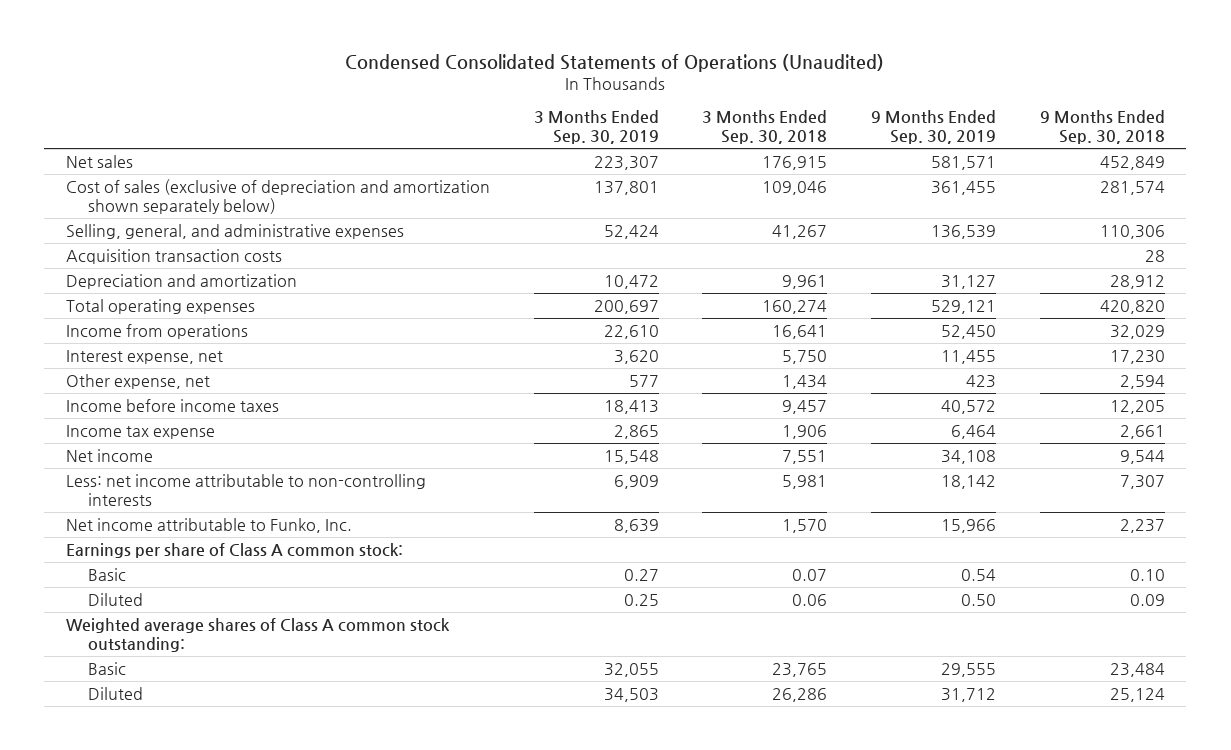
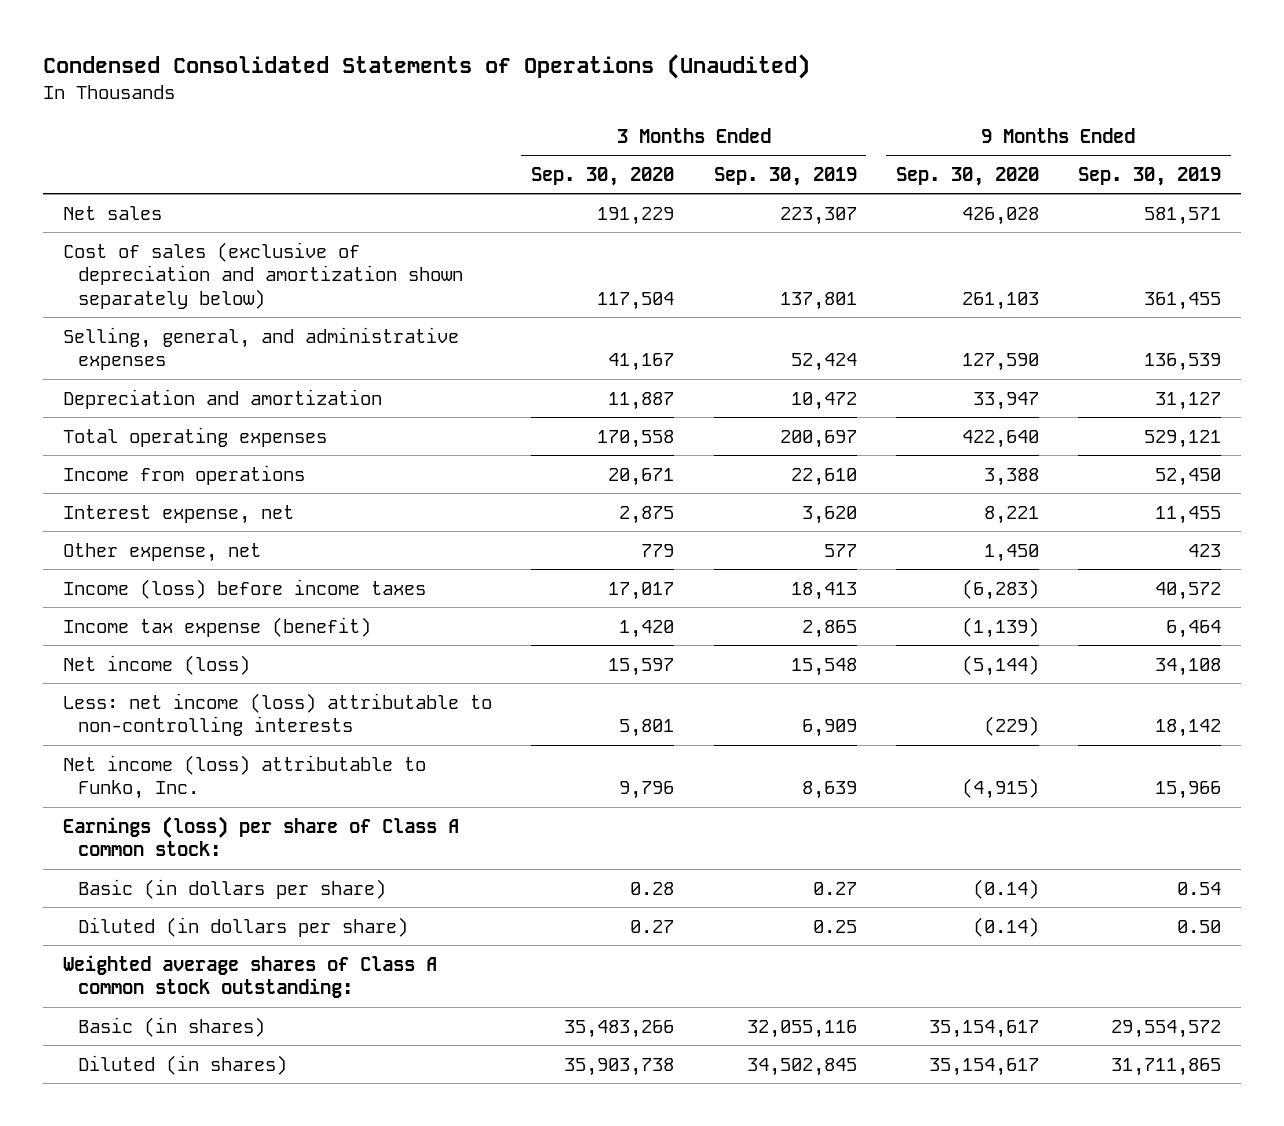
[702,109,828,144] 3 Months Ended Sep. 30, 2018 -> none
[1039,109,1165,144] 9 Months Ended Sep. 30, 2018 -> none
none -> [531,166,675,186] Sep. 30, 2020
none -> [895,166,1039,186] Sep. 30, 2020
[66,249,283,265] Acquisition transaction costs -> none
[66,399,280,413] Income before income taxes -> [63,578,427,599] Income (loss) before income taxes
[66,425,216,440] Income tax expense -> [63,616,372,637] Income tax expense (benefit)
[66,449,154,463] Net income -> [63,654,251,675] Net income (loss)
[66,474,427,506] Less: net income attributable to non-controlling interests -> [63,692,493,737] Less: net income (loss) attributable to non-controlling interests
[66,518,353,534] Net income attributable to Funko, Inc. -> [63,754,427,800] Net income (loss) attributable to Funko, Inc.
[66,543,404,559] Earnings per share of Class A common stock: -> [63,815,460,857] Earnings (loss) per share of Class A common stock:
[88,568,127,582] Basic -> [78,878,387,899] Basic (in dollars per share)
[88,593,144,607] Diluted -> [78,916,409,937] Diluted (in dollars per share)
[88,662,127,676] Basic -> [78,1016,266,1037] Basic (in shares)
[603,663,659,678] 32,055 -> [746,1019,857,1038] 32,055,116
[940,663,996,678] 29,555 -> [1111,1019,1222,1038] 29,554,572
[88,687,144,701] Diluted -> [78,1054,288,1075] Diluted (in shares)
[603,688,659,703] 34,503 -> [746,1057,857,1076] 34,502,845
[940,688,996,703] 31,712 -> [1111,1057,1222,1076] 31,711,865

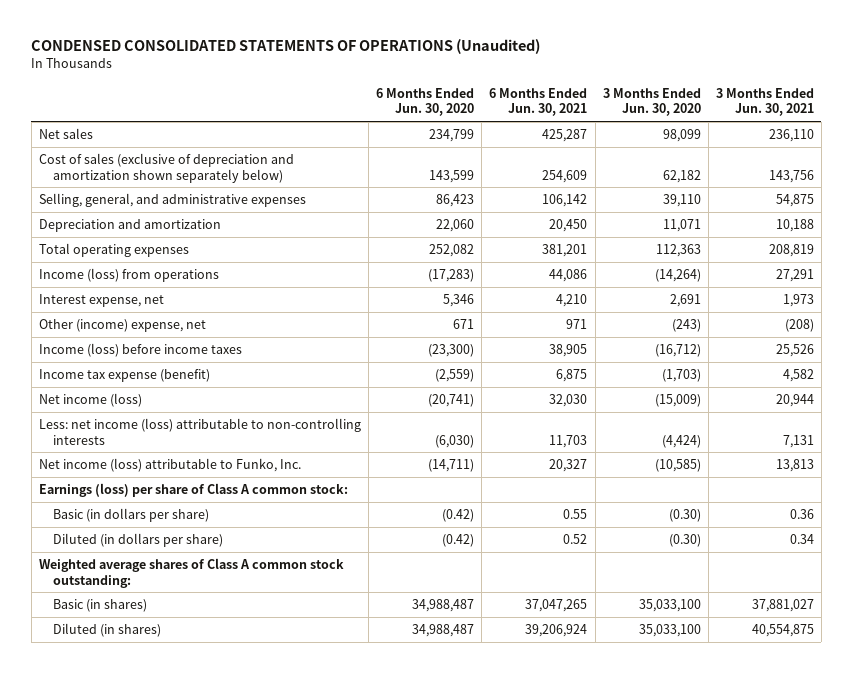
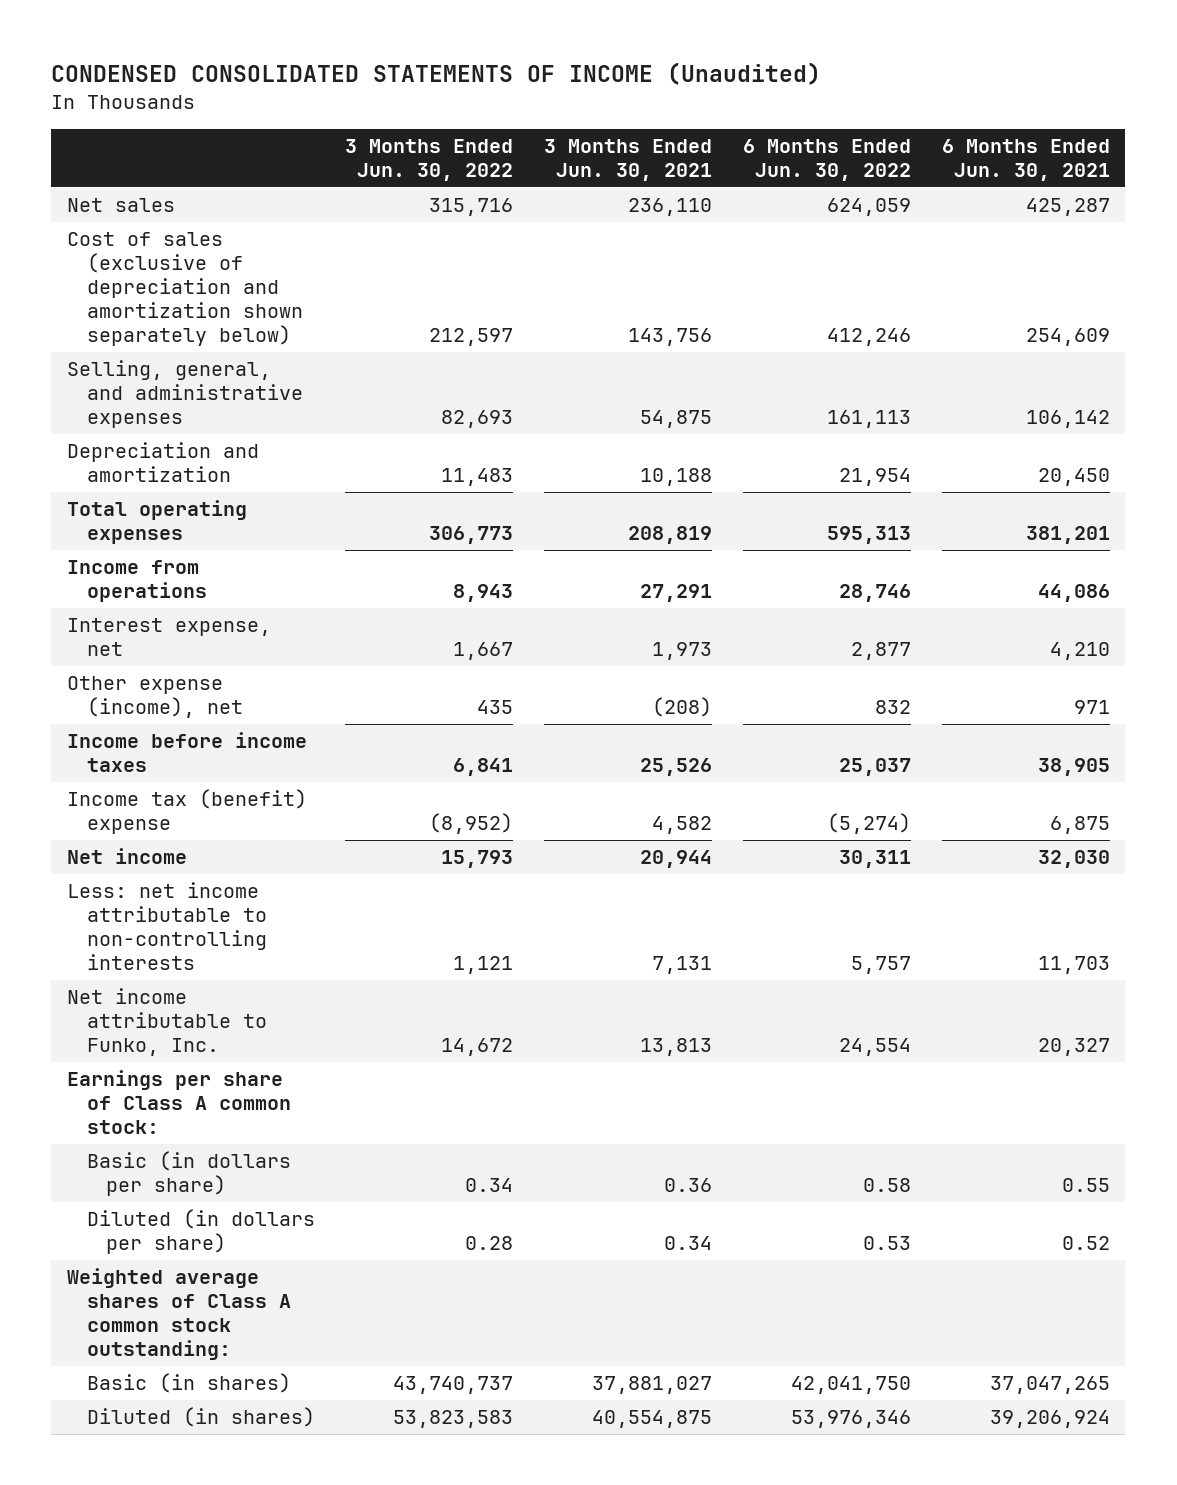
[31,39,541,55] CONDENSED CONSOLIDATED STATEMENTS OF OPERATIONS (Unaudited) -> [51,62,822,86] CONDENSED CONSOLIDATED STATEMENTS OF INCOME (Unaudited)
[376,88,475,117] 6 Months Ended Jun. 30, 2020 -> none
[602,88,701,117] 3 Months Ended Jun. 30, 2020 -> none
none -> [345,138,514,181] 3 Months Ended Jun. 30, 2022
none -> [743,138,912,181] 6 Months Ended Jun. 30, 2022
[39,268,220,283] Income (loss) from operations -> [66,560,207,603] Income from operations
[39,319,207,333] Other (income) expense, net -> [66,676,243,719] Other expense (income), net
[39,343,243,358] Income (loss) before income taxes -> [66,732,307,773] Income before income taxes
[39,369,211,383] Income tax expense (benefit) -> [66,789,307,835] Income tax (benefit) expense
[39,393,143,408] Net income (loss) -> [66,848,187,865] Net income
[39,418,362,445] Less: net income (loss) attributable to non-controlling interests -> [66,882,267,970] Less: net income attributable to non-controlling interests
[39,458,302,473] Net income (loss) attributable to Funko, Inc. -> [66,988,267,1056] Net income attributable to Funko, Inc.
[39,483,349,498] Earnings (loss) per share of Class A common stock: -> [66,1070,291,1134] Earnings per share of Class A common stock:

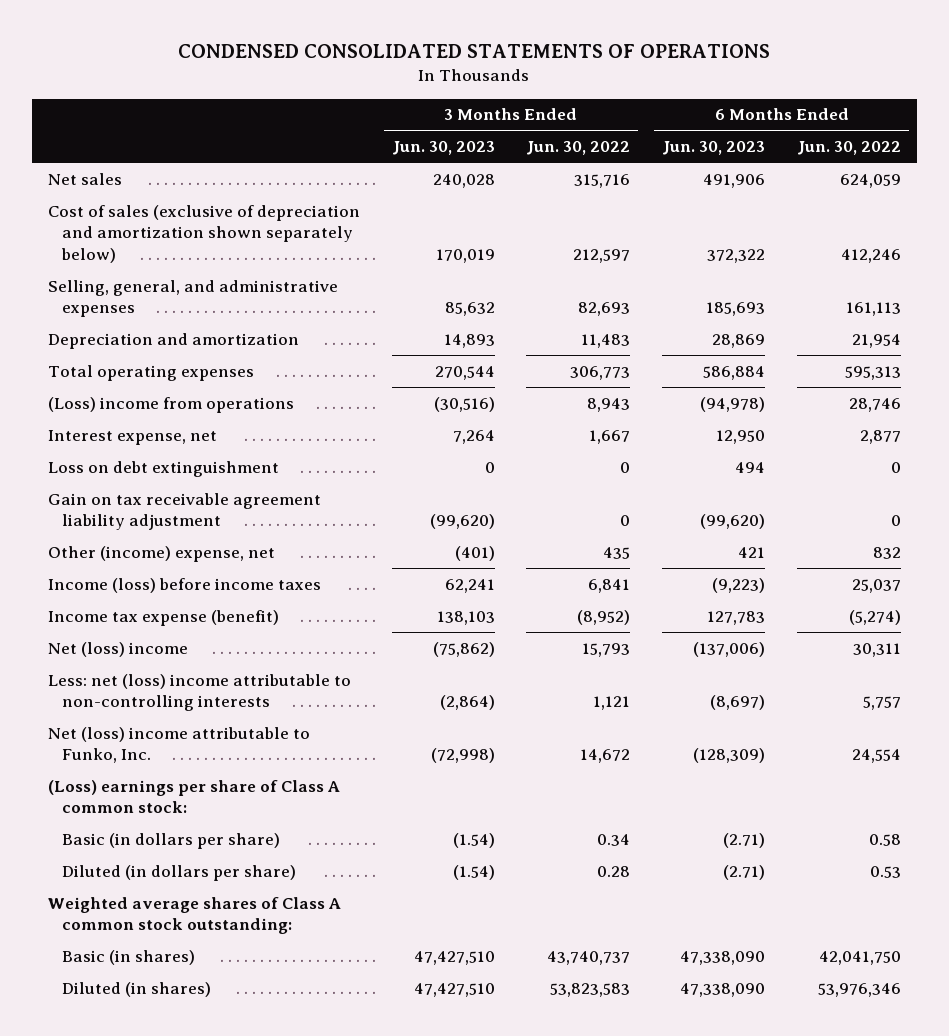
[51,62,822,86] CONDENSED CONSOLIDATED STATEMENTS OF INCOME (Unaudited) -> [178,44,771,59] CONDENSED CONSOLIDATED STATEMENTS OF OPERATIONS
[544,138,713,181] 3 Months Ended Jun. 30, 2021 -> none
[941,138,1110,181] 6 Months Ended Jun. 30, 2021 -> none
none -> [391,141,495,156] Jun. 30, 2023
none -> [662,141,766,156] Jun. 30, 2023
[66,560,207,603] Income from operations -> [47,396,294,413] (Loss) income from operations
none -> [47,460,279,477] Loss on debt extinguishment
none -> [47,492,321,531] Gain on tax receivable agreement liability adjustment
[66,676,243,719] Other expense (income), net -> [47,545,275,562] Other (income) expense, net
[66,732,307,773] Income before income taxes -> [47,577,321,593] Income (loss) before income taxes
[66,789,307,835] Income tax (benefit) expense -> [47,609,279,626] Income tax expense (benefit)
[66,848,187,865] Net income -> [47,641,188,657] Net (loss) income
[66,882,267,970] Less: net income attributable to non-controlling interests -> [47,673,351,712] Less: net (loss) income attributable to non-controlling interests
[66,988,267,1056] Net income attributable to Funko, Inc. -> [47,726,310,764] Net (loss) income attributable to Funko, Inc.
[66,1070,291,1134] Earnings per share of Class A common stock: -> [47,779,340,814] (Loss) earnings per share of Class A common stock:

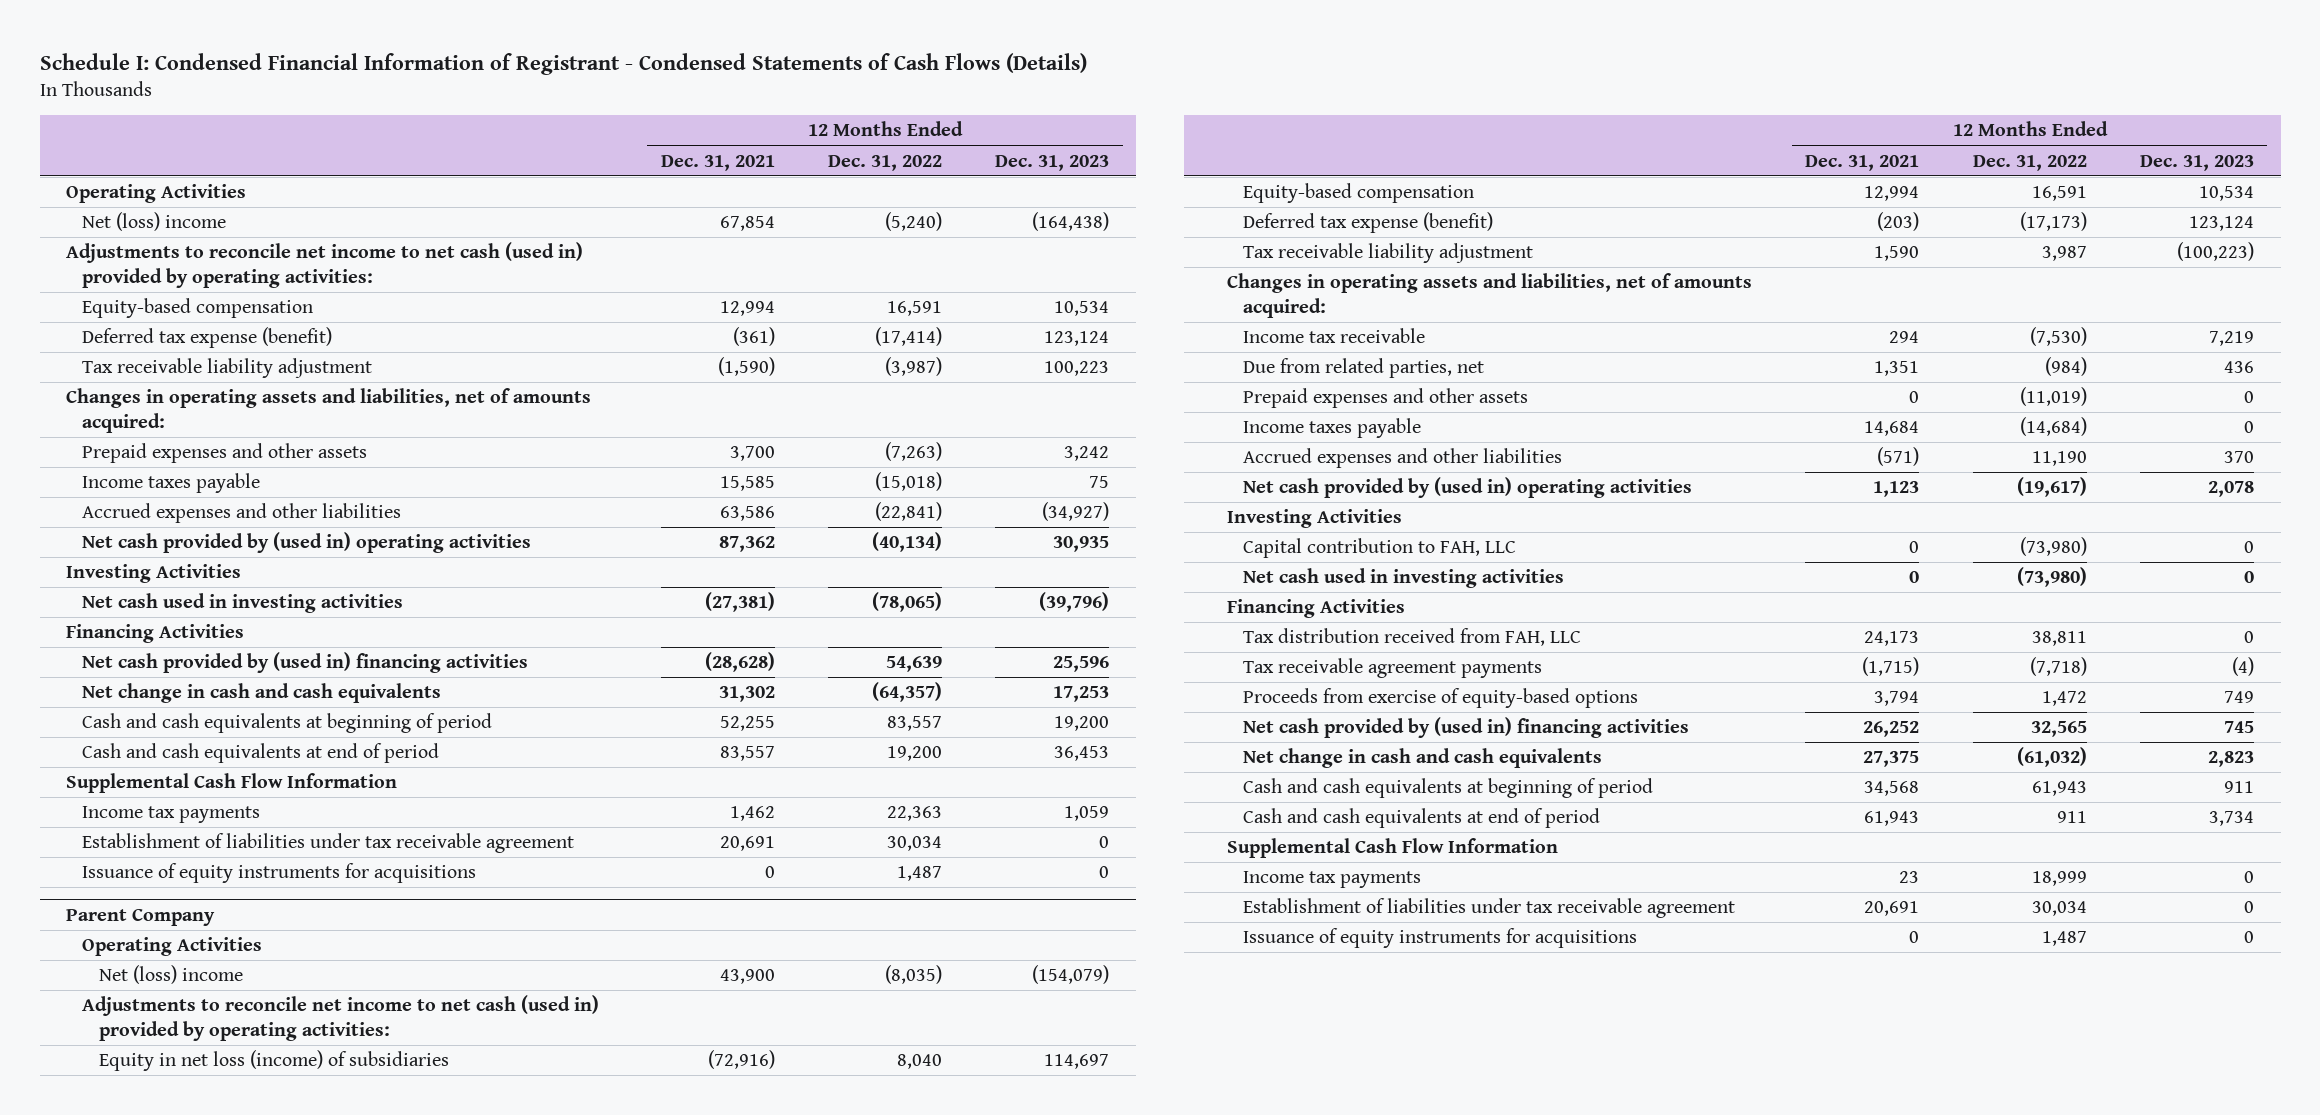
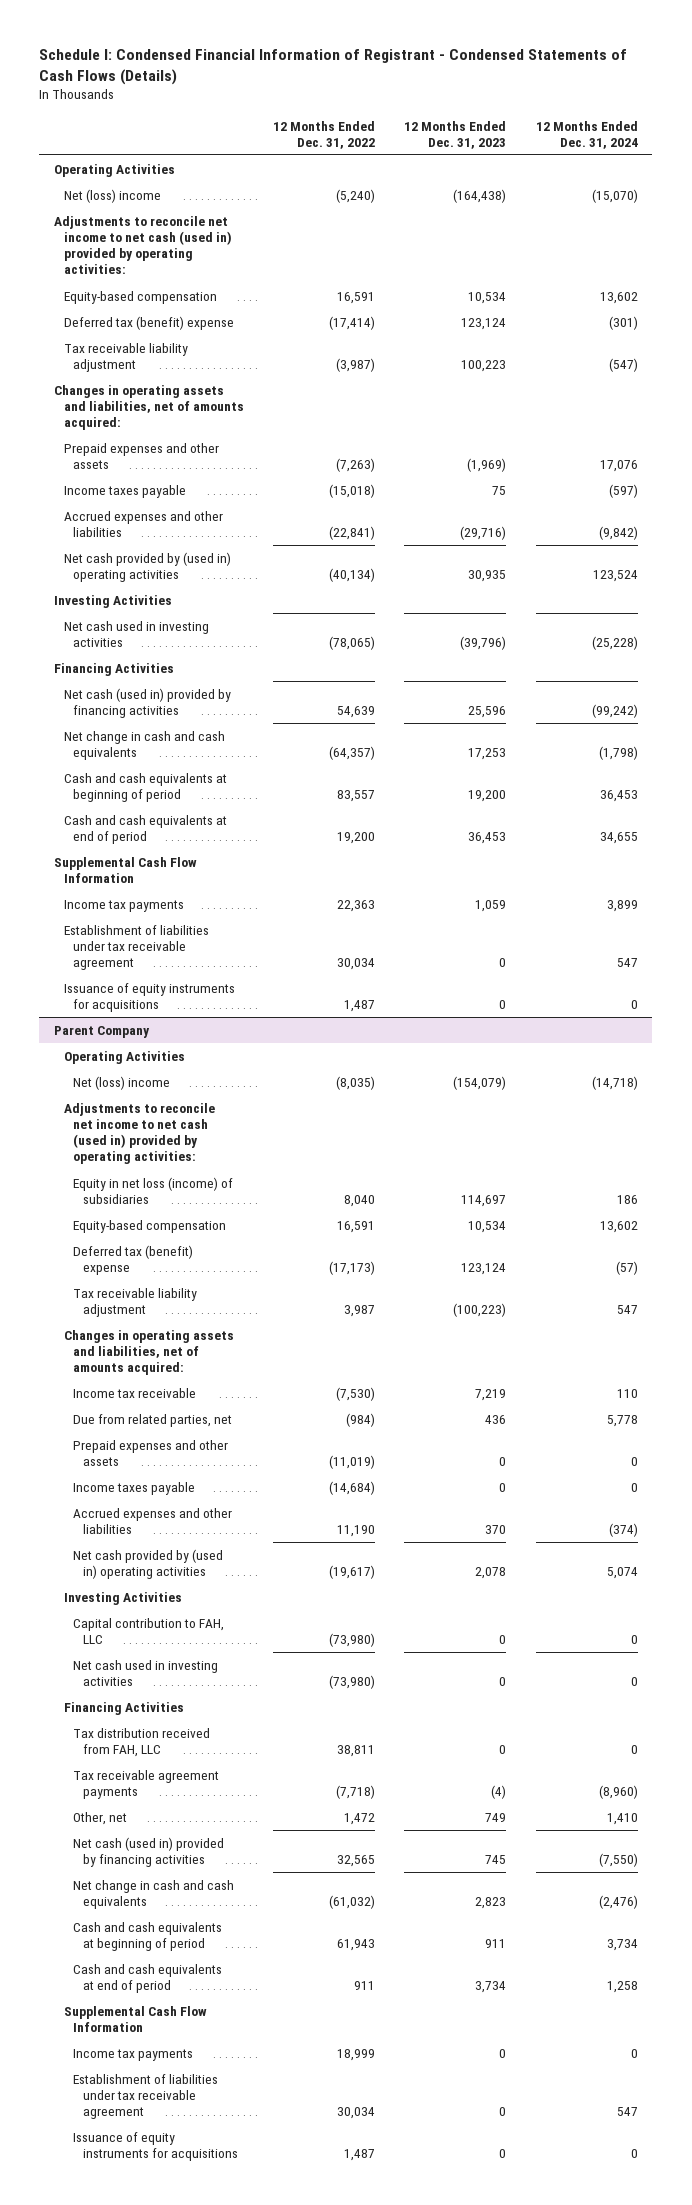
[660,154,775,171] Dec. 31, 2021 -> none
none -> [535,120,638,149] 12 Months Ended Dec. 31, 2024
[82,327,333,349] Deferred tax expense (benefit) -> [63,315,234,330] Deferred tax (benefit) expense
[1064,446,1110,462] 3,242 -> [467,457,507,472] (1,969)
[1042,502,1110,522] (34,927) -> [460,525,507,540] (29,716)
[82,652,529,674] Net cash provided by (used in) financing activities -> [63,687,231,718] Net cash (used in) provided by financing activities
[1243,212,1494,234] Deferred tax expense (benefit) -> [73,1244,194,1275] Deferred tax (benefit) expense
[1243,688,1639,709] Proceeds from exercise of equity-based options -> [73,1811,128,1825] Other, net
[1243,717,1690,739] Net cash provided by (used in) financing activities -> [73,1836,225,1867] Net cash (used in) provided by financing activities

